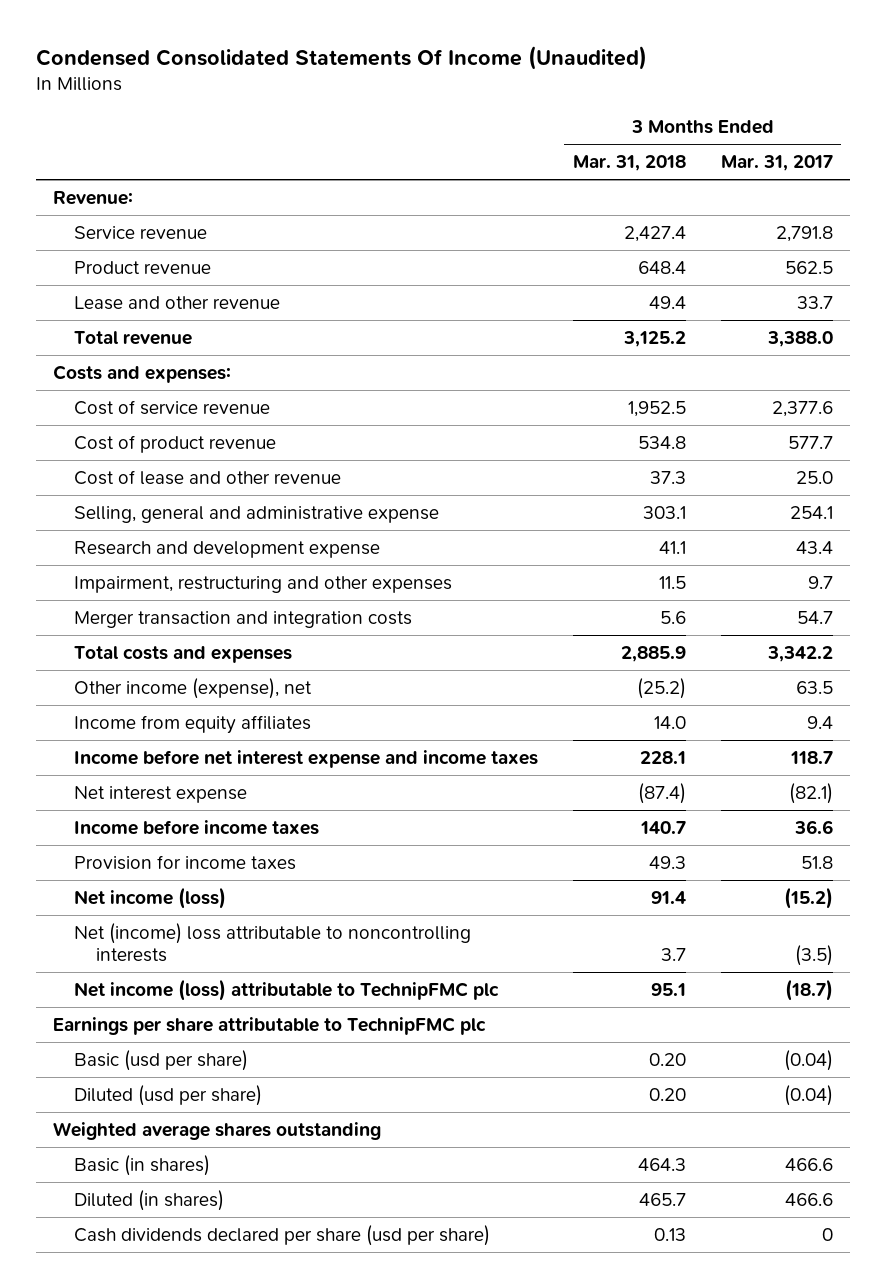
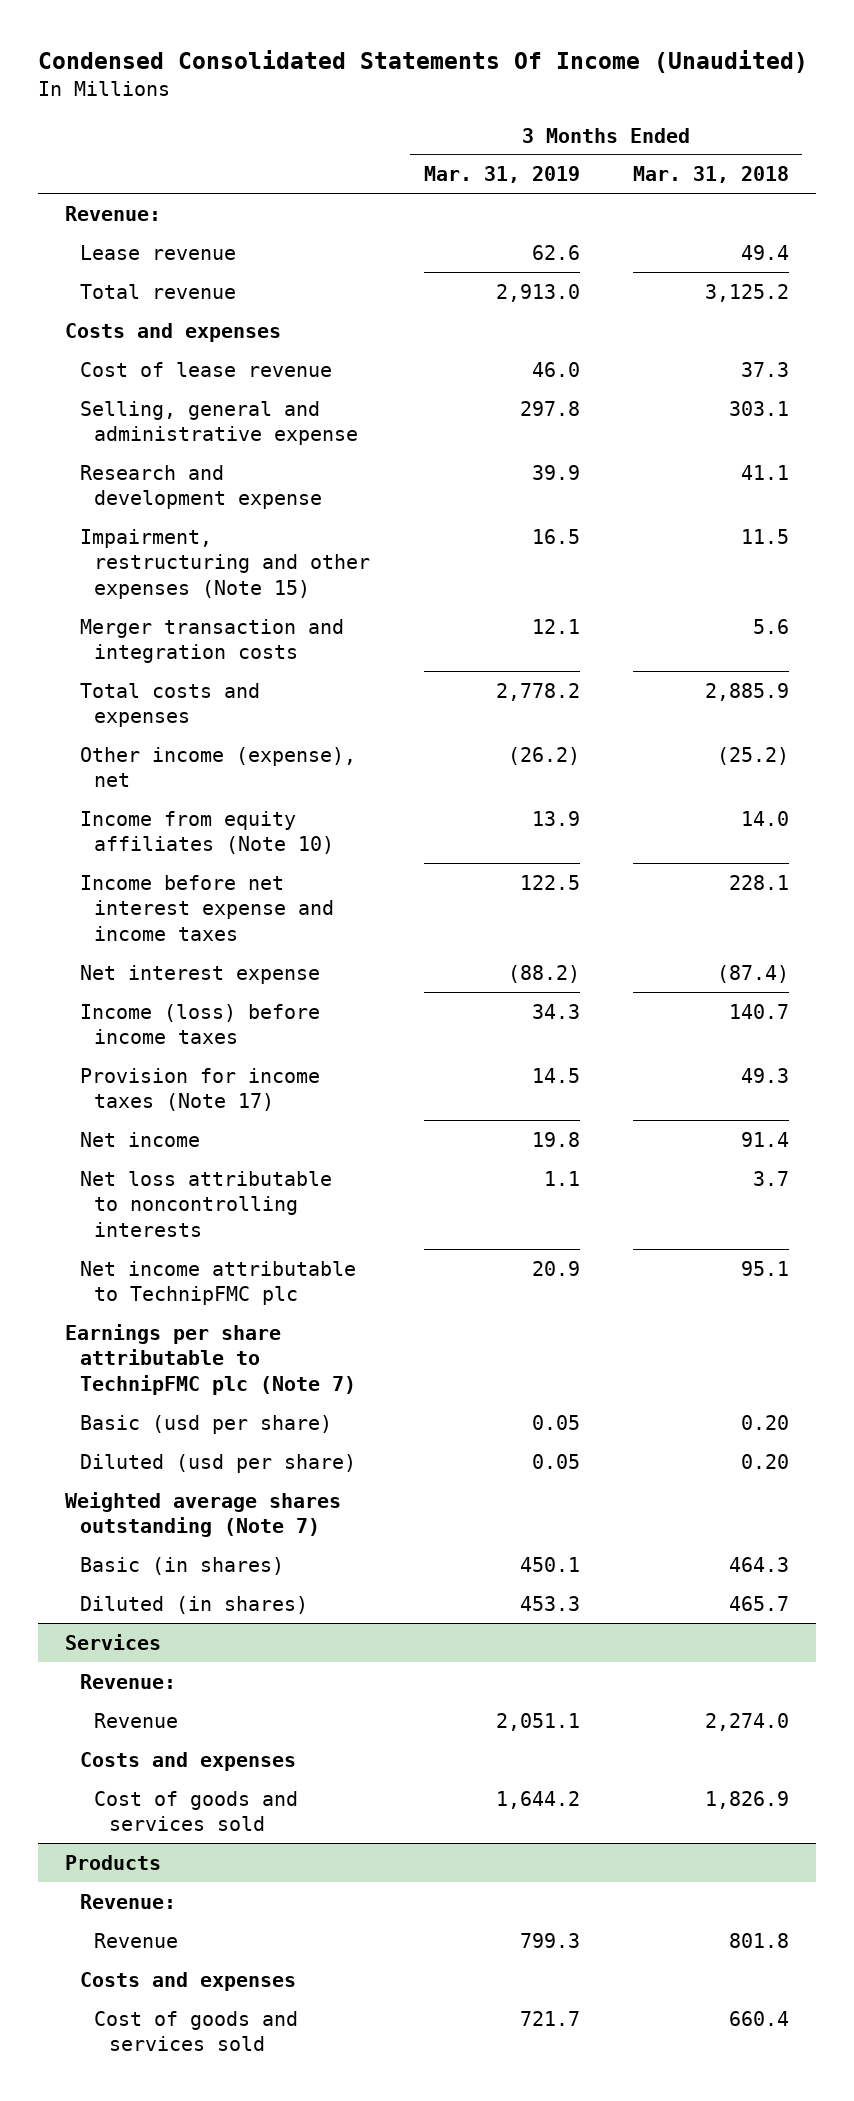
[720,155,833,172] Mar. 31, 2017 -> none
none -> [423,166,580,184] Mar. 31, 2019
[74,225,208,239] Service revenue -> none
[74,260,212,274] Product revenue -> none
[74,295,281,310] Lease and other revenue -> [79,244,236,260] Lease revenue
[74,399,271,415] Cost of service revenue -> none
[74,434,277,453] Cost of product revenue -> none
[53,364,232,383] Costs and expenses: -> [64,322,281,342] Costs and expenses
[74,469,342,485] Cost of lease and other revenue -> [79,361,332,377] Cost of lease revenue
[74,575,453,593] Impairment, restructuring and other expenses -> [79,528,371,599] Impairment, restructuring and other expenses (Note 15)
[74,714,312,734] Income from equity affiliates -> [79,810,335,855] Income from equity affiliates (Note 10)
[74,819,320,835] Income before income taxes -> [79,1003,320,1045] Income (loss) before income taxes
[74,854,297,870] Provision for income taxes -> [79,1067,320,1112] Provision for income taxes (Note 17)
[74,886,227,909] Net income (loss) -> [79,1131,200,1147] Net income
[74,922,472,962] Net (income) loss attributable to noncontrolling interests -> [79,1170,332,1237] Net loss attributable to noncontrolling interests
[74,978,500,1001] Net income (loss) attributable to TechnipFMC plc -> [79,1260,356,1306] Net income attributable to TechnipFMC plc
[53,1016,487,1035] Earnings per share attributable to TechnipFMC plc -> [64,1323,356,1395] Earnings per share attributable to TechnipFMC plc (Note 7)
[53,1121,382,1140] Weighted average shares outstanding -> [64,1491,341,1538] Weighted average shares outstanding (Note 7)
[74,1224,491,1246] Cash dividends declared per share (usd per share) -> none
none -> [64,1633,161,1650] Services
none -> [79,1673,176,1689] Revenue:
none -> [94,1712,179,1728] Revenue
none -> [79,1751,296,1771] Costs and expenses
none -> [94,1790,299,1832] Cost of goods and services sold
none -> [64,1854,161,1870] Products
none -> [79,1893,176,1909] Revenue:
none -> [94,1932,179,1948] Revenue
none -> [79,1971,296,1991] Costs and expenses
none -> [94,2010,299,2052] Cost of goods and services sold

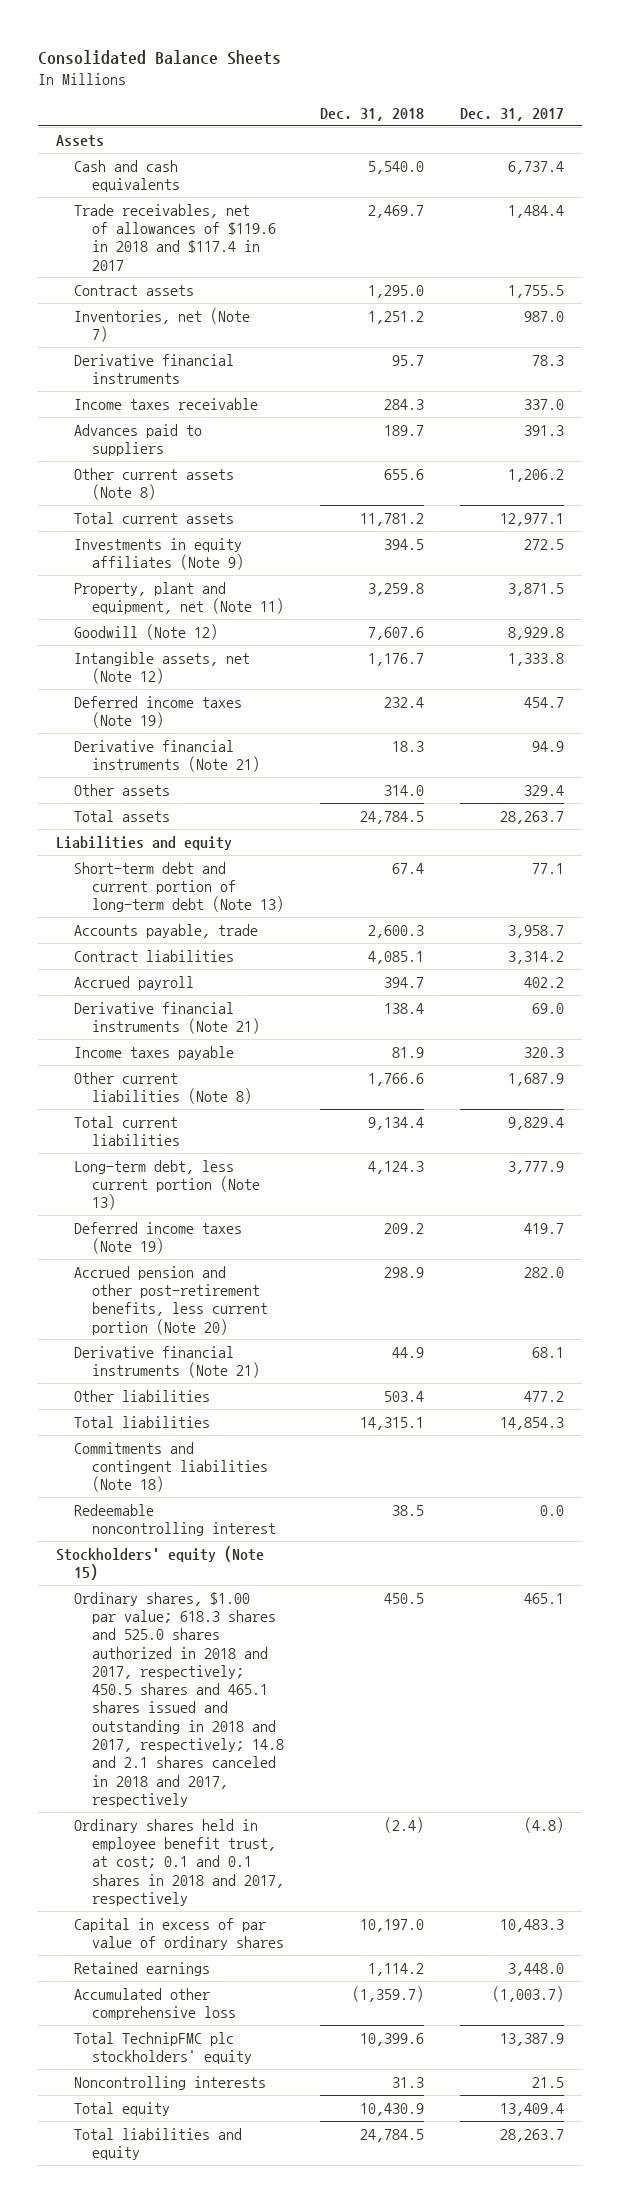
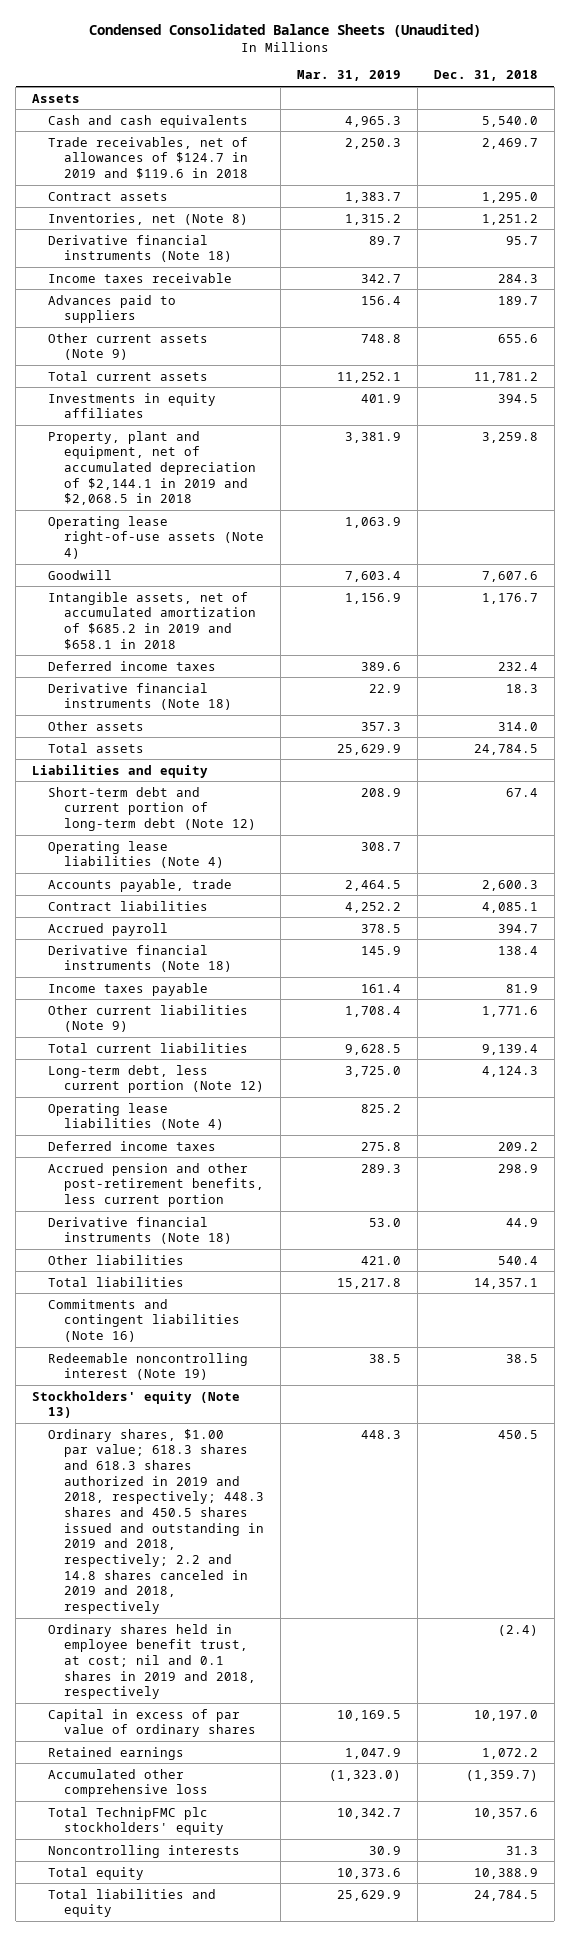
[38,50,282,66] Consolidated Balance Sheets -> [88,23,481,37] Condensed Consolidated Balance Sheets (Unaudited)
[460,108,565,122] Dec. 31, 2017 -> none
none -> [296,70,401,82] Mar. 31, 2019
[74,203,277,271] Trade receivables, net of allowances of $119.6 in 2018 and $117.4 in 2017 -> [48,136,249,179] Trade receivables, net of allowances of $124.7 in 2019 and $119.6 in 2018
[74,307,251,343] Inventories, net (Note 7) -> [48,212,249,225] Inventories, net (Note 8)
[74,353,235,385] Derivative financial instruments -> [48,234,233,263] Derivative financial instruments (Note 18)
[74,467,235,501] Other current assets (Note 8) -> [48,332,209,361] Other current assets (Note 9)
[74,537,245,571] Investments in equity affiliates (Note 9) -> [48,392,217,419] Investments in equity affiliates
[74,581,285,615] Property, plant and equipment, net (Note 11) -> [48,430,257,506] Property, plant and equipment, net of accumulated depreciation of $2,144.1 in 2019 and $2,068.5 in 2018
none -> [48,515,265,559] Operating lease right-of-use assets (Note 4)
[74,623,219,640] Goodwill (Note 12) -> [48,569,113,580] Goodwill
[74,651,251,685] Intangible assets, net (Note 12) -> [48,591,257,650] Intangible assets, net of accumulated amortization of $685.2 in 2019 and $658.1 in 2018
[74,695,243,729] Deferred income taxes (Note 19) -> [48,660,217,671] Deferred income taxes
[74,739,261,773] Derivative financial instruments (Note 21) -> [48,682,233,711] Derivative financial instruments (Note 18)
[74,861,285,913] Short-term debt and current portion of long-term debt (Note 13) -> [48,786,257,831] Short-term debt and current portion of long-term debt (Note 12)
none -> [48,840,225,869] Operating lease liabilities (Note 4)
[74,1001,261,1035] Derivative financial instruments (Note 21) -> [48,944,233,973] Derivative financial instruments (Note 18)
[74,1071,253,1105] Other current liabilities (Note 8) -> [48,1004,249,1033] Other current liabilities (Note 9)
[368,1072,425,1086] 1,766.6 -> [481,1005,538,1017] 1,771.6
[368,1116,425,1130] 9,134.4 -> [481,1043,538,1055] 9,139.4
[74,1159,261,1211] Long-term debt, less current portion (Note 13) -> [48,1064,265,1094] Long-term debt, less current portion (Note 12)
none -> [48,1102,225,1131] Operating lease liabilities (Note 4)
[74,1221,243,1255] Deferred income taxes (Note 19) -> [48,1140,217,1151] Deferred income taxes
[74,1265,269,1335] Accrued pension and other post-retirement benefits, less current portion (Note 20) -> [48,1162,265,1207] Accrued pension and other post-retirement benefits, less current portion
[74,1345,261,1379] Derivative financial instruments (Note 21) -> [48,1216,233,1245] Derivative financial instruments (Note 18)
[384,1390,425,1402] 503.4 -> [497,1255,538,1265] 540.4
[360,1416,425,1430] 14,315.1 -> [473,1277,538,1289] 14,357.1
[74,1441,269,1493] Commitments and contingent liabilities (Note 18) -> [48,1298,241,1342] Commitments and contingent liabilities (Note 16)
[74,1503,277,1537] Redeemable noncontrolling interest -> [48,1352,249,1381] Redeemable noncontrolling interest (Note 19)
[56,1545,265,1581] Stockholders' equity (Note 15) -> [32,1390,241,1419] Stockholders' equity (Note 13)
[74,1591,285,1807] Ordinary shares, $1.00 par value; 618.3 shares and 525.0 shares authorized in 2018 and 2017, respectively; 450.5 shares and 465.1 shares issued and outstanding in 2018 and 2017, respectively; 14.8 and 2.1 shares canceled in 2018 and 2017, respectively -> [48,1428,265,1614] Ordinary shares, $1.00 par value; 618.3 shares and 618.3 shares authorized in 2019 and 2018, respectively; 448.3 shares and 450.5 shares issued and outstanding in 2019 and 2018, respectively; 2.2 and 14.8 shares canceled in 2019 and 2018, respectively
[74,1818,285,1906] Ordinary shares held in employee benefit trust, at cost; 0.1 and 0.1 shares in 2018 and 2017, respectively -> [48,1623,257,1700] Ordinary shares held in employee benefit trust, at cost; nil and 0.1 shares in 2019 and 2018, respectively
[368,1962,425,1976] 1,114.2 -> [481,1747,538,1759] 1,072.2
[360,2032,425,2046] 10,399.6 -> [473,1807,538,1819] 10,357.6
[360,2102,425,2116] 10,430.9 -> [473,1867,538,1879] 10,388.9

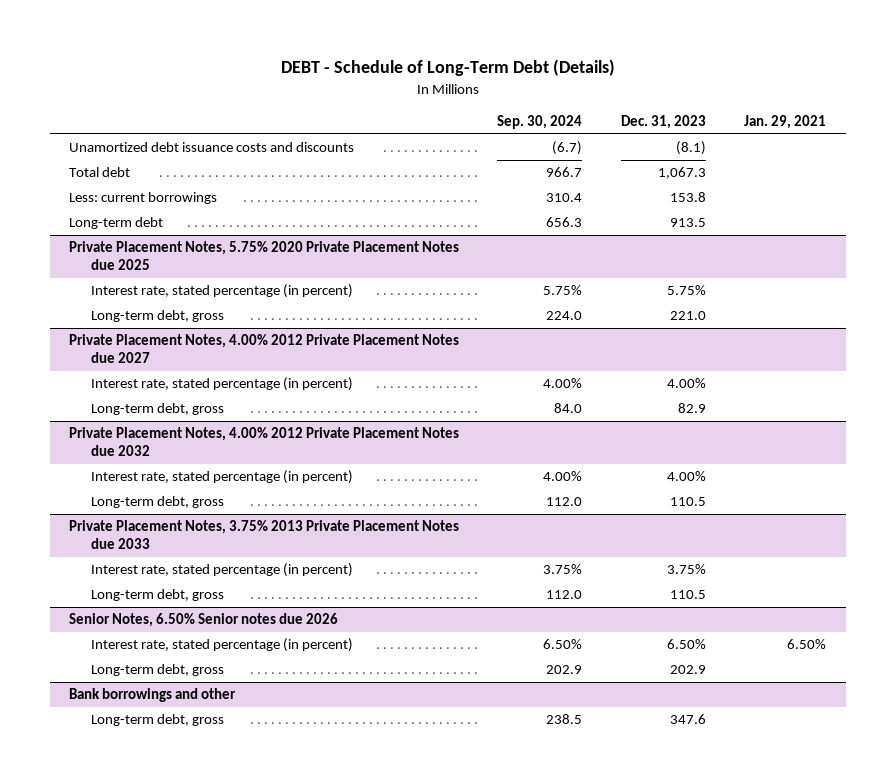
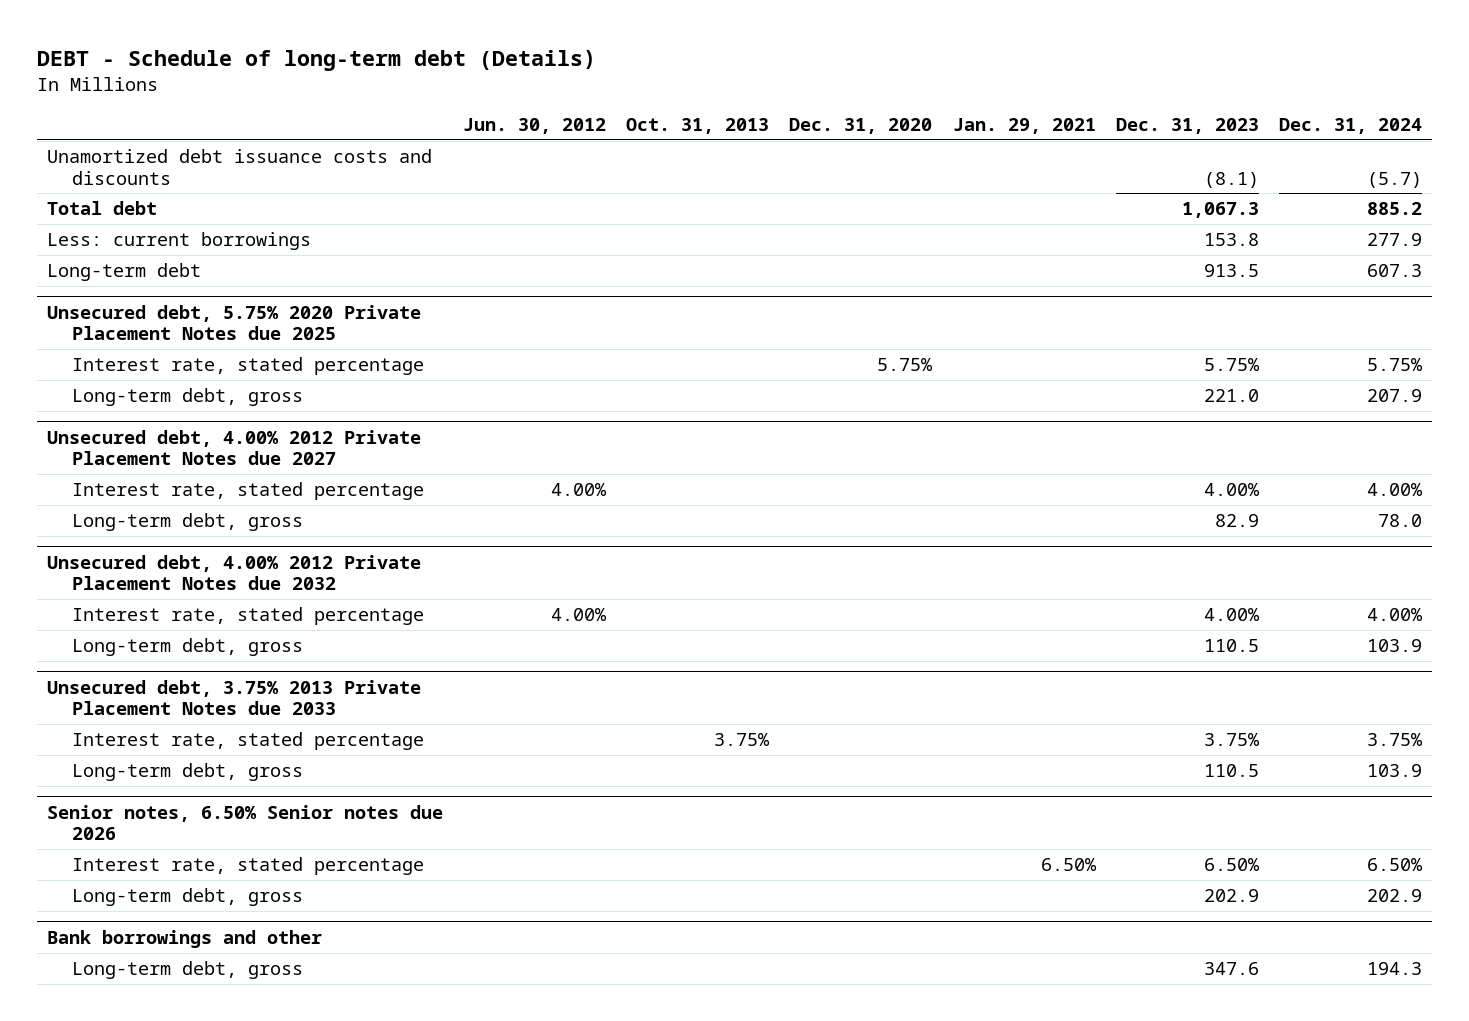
[280,59,615,77] DEBT - Schedule of Long-Term Debt (Details) -> [36,49,596,71] DEBT - Schedule of long-term debt (Details)
[497,115,583,130] Sep. 30, 2024 -> none
none -> [462,118,606,135] Jun. 30, 2012
none -> [626,118,770,135] Oct. 31, 2013
none -> [789,118,933,135] Dec. 31, 2020
none -> [1278,118,1422,135] Dec. 31, 2024
[69,241,460,271] Private Placement Notes, 5.75% 2020 Private Placement Notes due 2025 -> [46,304,421,341] Unsecured debt, 5.75% 2020 Private Placement Notes due 2025
[90,284,353,299] Interest rate, stated percentage (in percent) -> [71,357,424,376] Interest rate, stated percentage
[69,334,460,364] Private Placement Notes, 4.00% 2012 Private Placement Notes due 2027 -> [46,429,421,466] Unsecured debt, 4.00% 2012 Private Placement Notes due 2027
[90,377,353,392] Interest rate, stated percentage (in percent) -> [71,482,424,501] Interest rate, stated percentage
[69,427,460,457] Private Placement Notes, 4.00% 2012 Private Placement Notes due 2032 -> [46,554,421,591] Unsecured debt, 4.00% 2012 Private Placement Notes due 2032
[90,470,353,485] Interest rate, stated percentage (in percent) -> [71,607,424,626] Interest rate, stated percentage
[69,520,460,550] Private Placement Notes, 3.75% 2013 Private Placement Notes due 2033 -> [46,679,421,716] Unsecured debt, 3.75% 2013 Private Placement Notes due 2033
[90,563,353,578] Interest rate, stated percentage (in percent) -> [71,732,424,751] Interest rate, stated percentage
[69,613,339,628] Senior Notes, 6.50% Senior notes due 2026 -> [46,804,443,841] Senior notes, 6.50% Senior notes due 2026
[90,638,353,653] Interest rate, stated percentage (in percent) -> [71,857,424,876] Interest rate, stated percentage

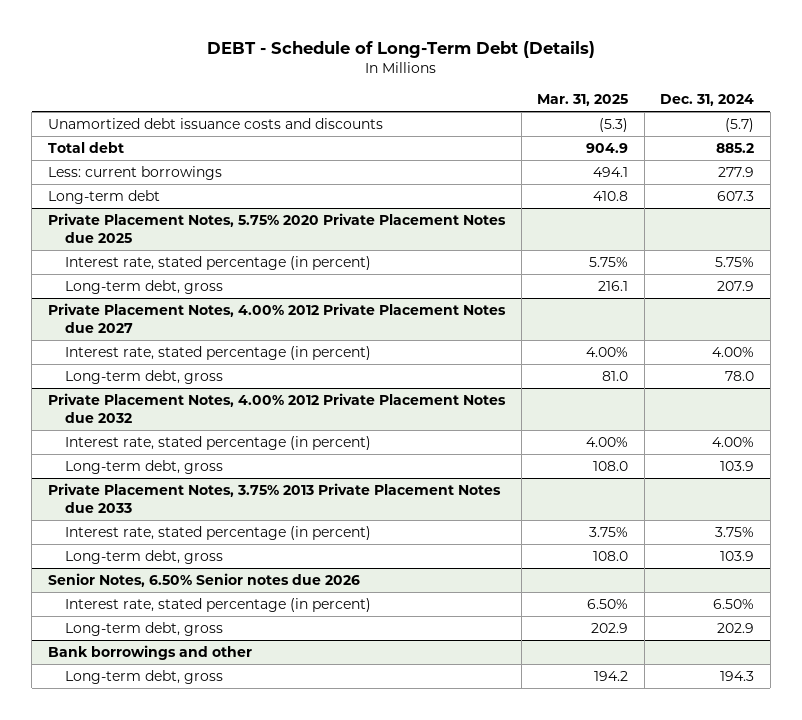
[36,49,596,71] DEBT - Schedule of long-term debt (Details) -> [207,40,596,58] DEBT - Schedule of Long-Term Debt (Details)
[462,118,606,135] Jun. 30, 2012 -> none
[626,118,770,135] Oct. 31, 2013 -> none
[789,118,933,135] Dec. 31, 2020 -> none
[952,118,1096,135] Jan. 29, 2021 -> none
[1115,118,1259,135] Dec. 31, 2023 -> none
none -> [537,94,629,107] Mar. 31, 2025
[46,304,421,341] Unsecured debt, 5.75% 2020 Private Placement Notes due 2025 -> [47,212,506,243] Private Placement Notes, 5.75% 2020 Private Placement Notes due 2025
[71,357,424,376] Interest rate, stated percentage -> [65,255,372,270] Interest rate, stated percentage (in percent)
[46,429,421,466] Unsecured debt, 4.00% 2012 Private Placement Notes due 2027 -> [47,302,506,333] Private Placement Notes, 4.00% 2012 Private Placement Notes due 2027
[71,482,424,501] Interest rate, stated percentage -> [65,345,372,360] Interest rate, stated percentage (in percent)
[46,554,421,591] Unsecured debt, 4.00% 2012 Private Placement Notes due 2032 -> [47,392,506,423] Private Placement Notes, 4.00% 2012 Private Placement Notes due 2032
[71,607,424,626] Interest rate, stated percentage -> [65,435,372,450] Interest rate, stated percentage (in percent)
[46,679,421,716] Unsecured debt, 3.75% 2013 Private Placement Notes due 2033 -> [47,482,501,513] Private Placement Notes, 3.75% 2013 Private Placement Notes due 2033
[71,732,424,751] Interest rate, stated percentage -> [65,525,372,540] Interest rate, stated percentage (in percent)
[46,804,443,841] Senior notes, 6.50% Senior notes due 2026 -> [47,572,360,587] Senior Notes, 6.50% Senior notes due 2026
[71,857,424,876] Interest rate, stated percentage -> [65,597,372,612] Interest rate, stated percentage (in percent)

